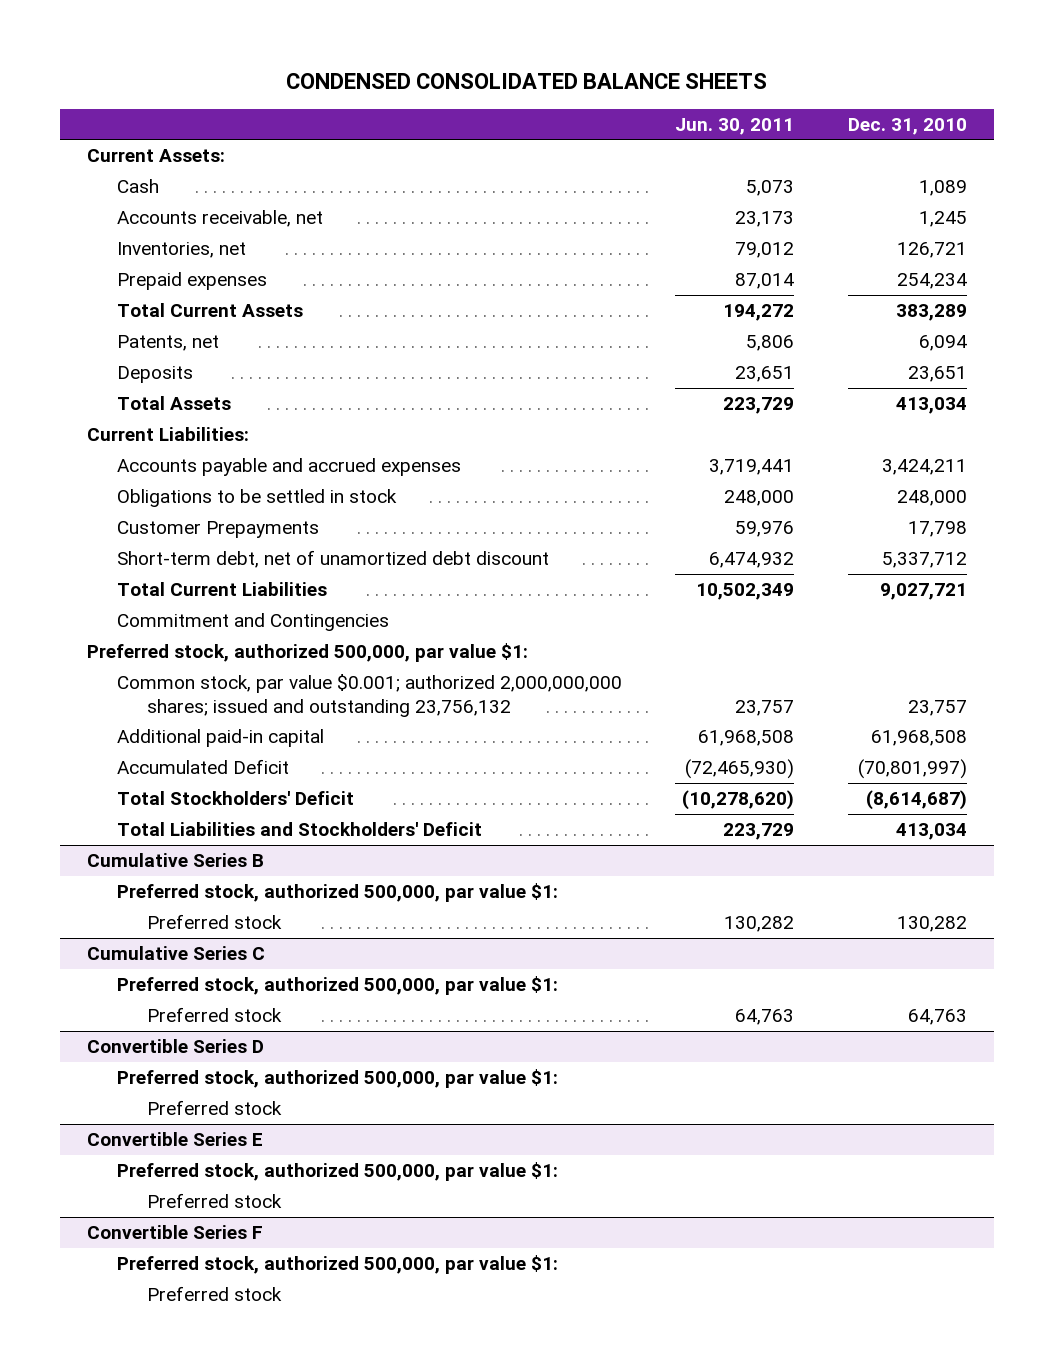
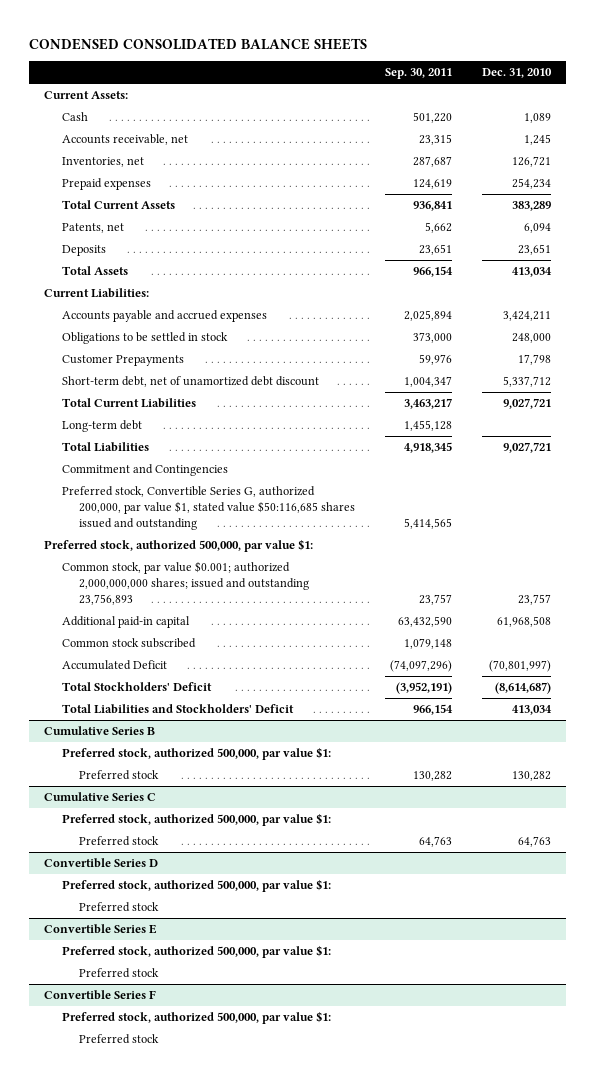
[675,117,795,135] Jun. 30, 2011 -> none
none -> [384,68,452,80] Sep. 30, 2011
none -> [61,420,142,433] Long-term debt
none -> [61,442,149,453] Total Liabilities
none -> [61,486,356,530] Preferred stock, Convertible Series G, authorized 200,000, par value $1, stated value $50:116,685 shares issued and outstanding
[116,674,622,717] Common stock, par value $0.001; authorized 2,000,000,000 shares; issued and outstanding 23,756,132 -> [61,561,310,605] Common stock, par value $0.001; authorized 2,000,000,000 shares; issued and outstanding 23,756,893
none -> [61,638,196,649] Common stock subscribed

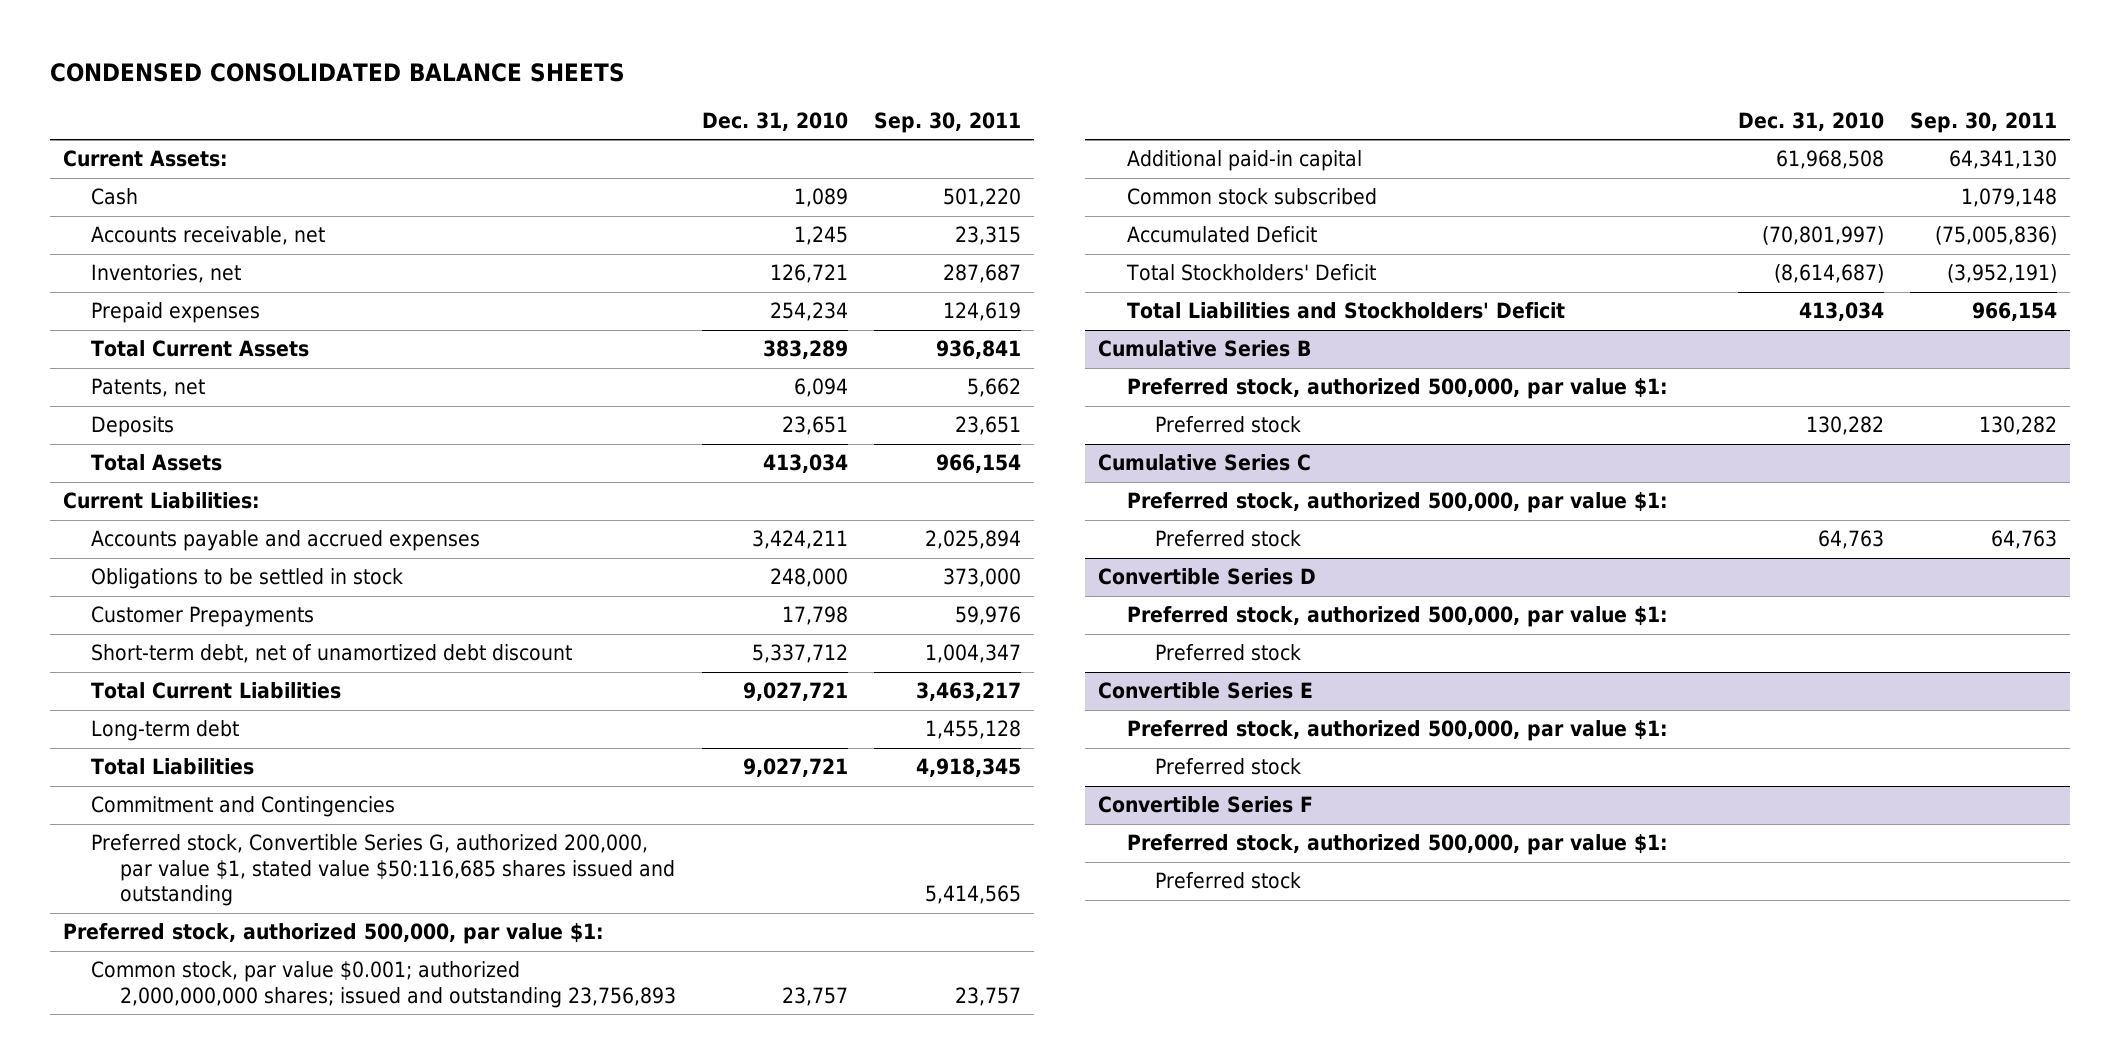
[397,616,452,628] 63,432,590 -> [1948,150,2057,170] 64,341,130
[389,660,452,673] (74,097,296) -> [1934,226,2057,246] (75,005,836)

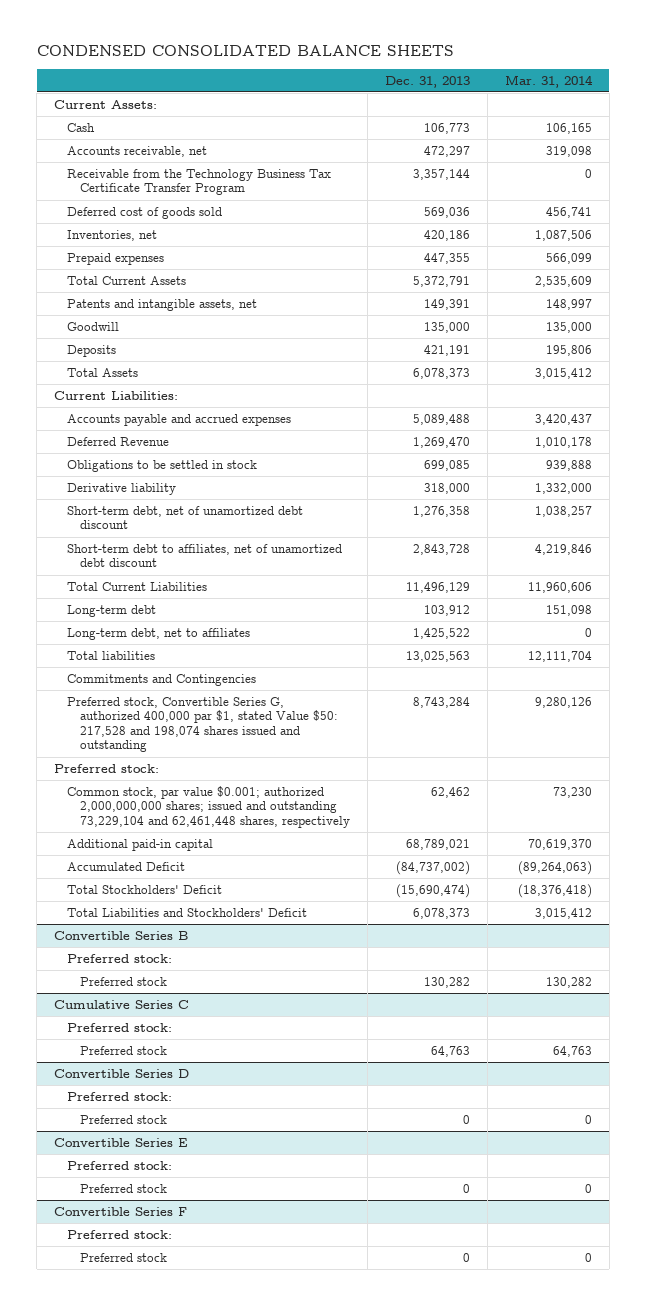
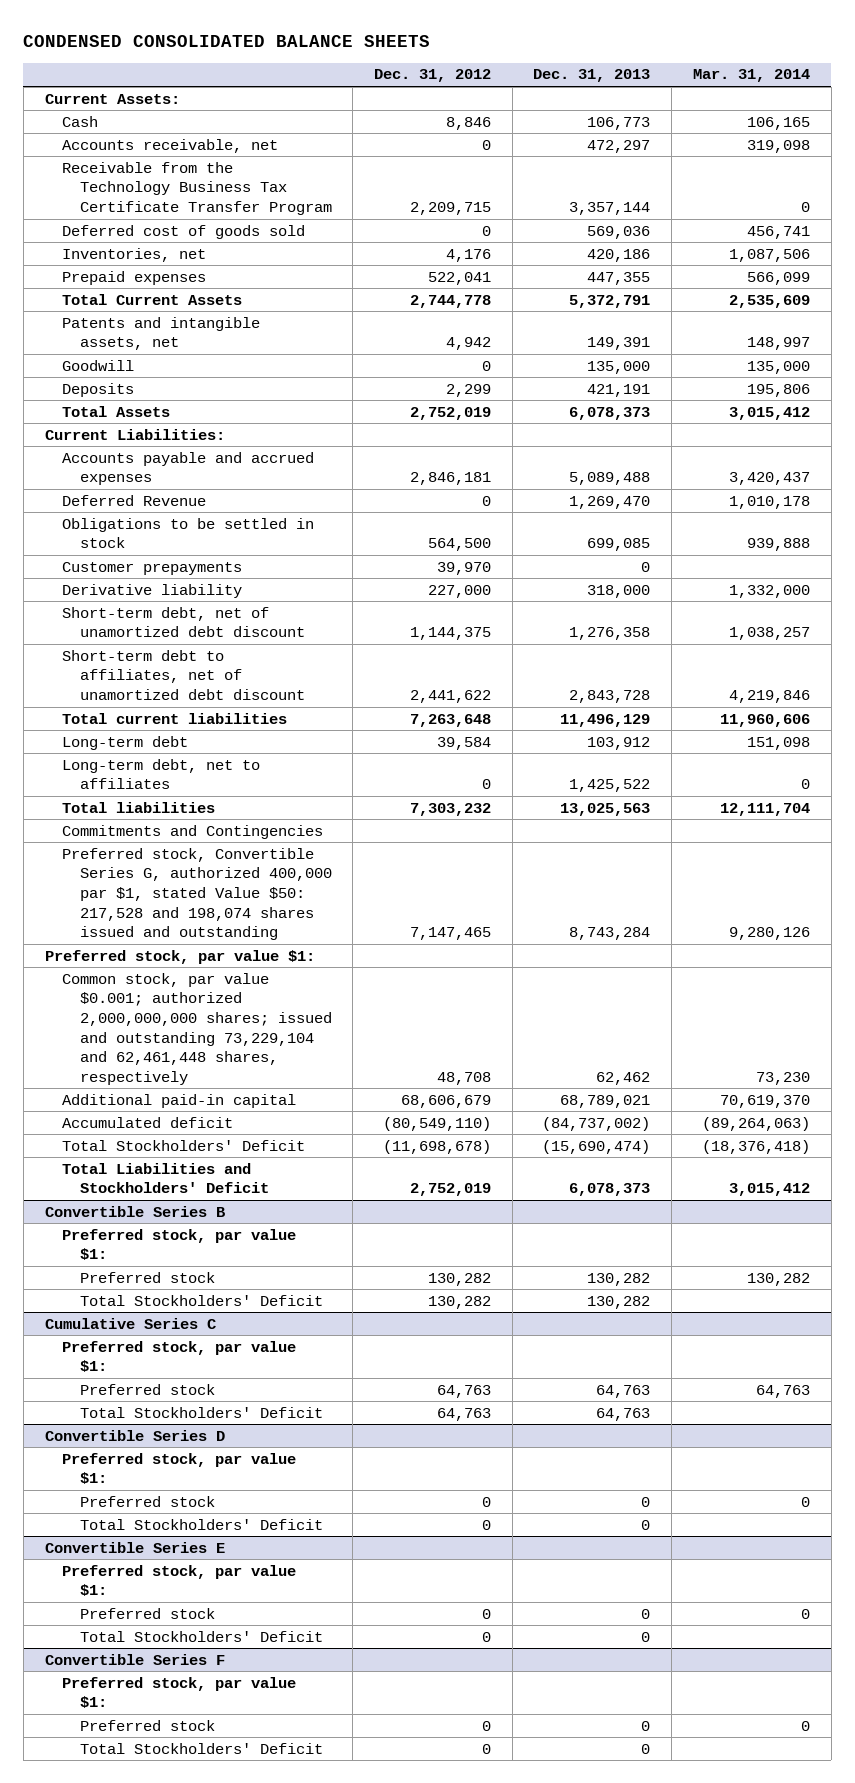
none -> [373,69,491,83] Dec. 31, 2012
none -> [62,561,243,575] Customer prepayments
[66,581,207,591] Total Current Liabilities -> [62,712,288,724] Total current liabilities
[54,763,160,773] Preferred stock: -> [44,949,315,964] Preferred stock, par value $1:
[66,861,185,871] Accumulated Deficit -> [62,1116,234,1128] Accumulated deficit
[66,953,172,963] Preferred stock: -> [62,1228,297,1261] Preferred stock, par value $1:
none -> [79,1294,323,1306] Total Stockholders' Deficit
[66,1022,172,1032] Preferred stock: -> [62,1340,297,1373] Preferred stock, par value $1:
none -> [79,1406,323,1418] Total Stockholders' Deficit
[66,1091,172,1101] Preferred stock: -> [62,1452,297,1485] Preferred stock, par value $1:
none -> [79,1518,323,1530] Total Stockholders' Deficit
[66,1160,172,1170] Preferred stock: -> [62,1564,297,1597] Preferred stock, par value $1:
none -> [79,1630,323,1642] Total Stockholders' Deficit
[66,1229,172,1239] Preferred stock: -> [62,1676,297,1709] Preferred stock, par value $1:
none -> [79,1742,323,1754] Total Stockholders' Deficit

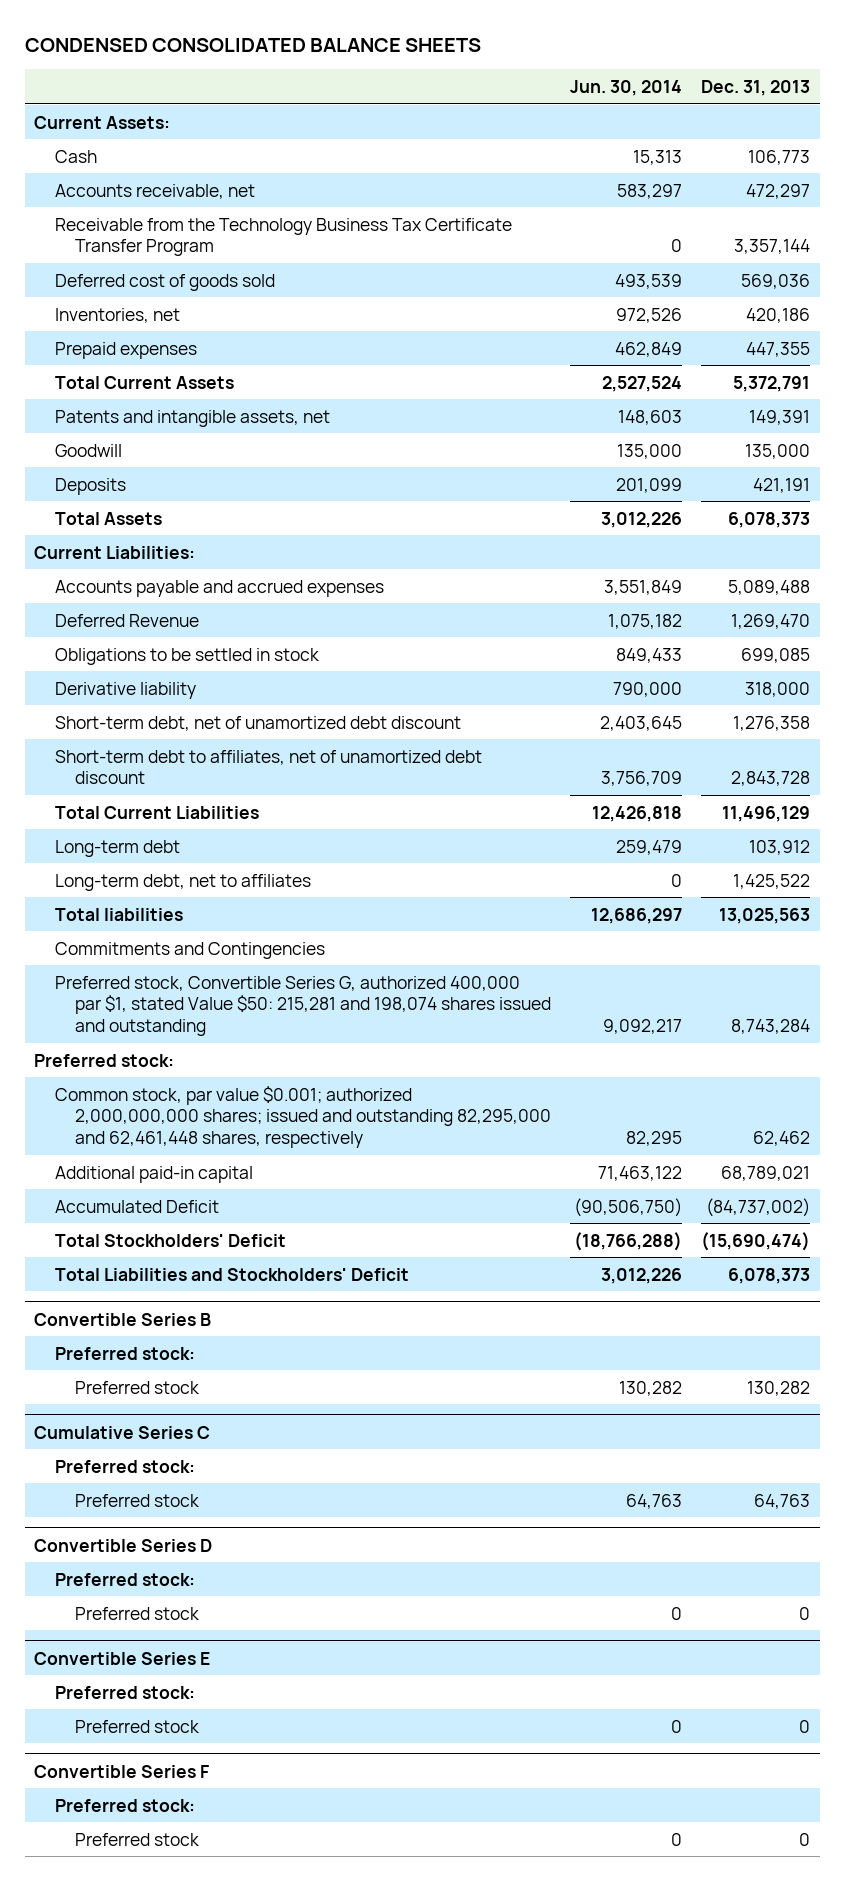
[373,69,491,83] Dec. 31, 2012 -> none
[692,69,810,83] Mar. 31, 2014 -> none
none -> [570,79,683,96] Jun. 30, 2014
[62,561,243,575] Customer prepayments -> none
[62,712,288,724] Total current liabilities -> [54,805,259,819] Total Current Liabilities
[62,847,332,941] Preferred stock, Convertible Series G, authorized 400,000 par $1, stated Value $50: 217,528 and 198,074 shares issued and outstanding -> [54,975,552,1037] Preferred stock, Convertible Series G, authorized 400,000 par $1, stated Value $50: 215,281 and 198,074 shares issued and outstanding
[44,949,315,964] Preferred stock, par value $1: -> [34,1053,175,1067] Preferred stock:
[62,972,332,1085] Common stock, par value $0.001; authorized 2,000,000,000 shares; issued and outstanding 73,229,104 and 62,461,448 shares, respectively -> [54,1085,552,1149] Common stock, par value $0.001; authorized 2,000,000,000 shares; issued and outstanding 82,295,000 and 62,461,448 shares, respectively
[62,1116,234,1128] Accumulated deficit -> [54,1199,219,1213] Accumulated Deficit
[62,1228,297,1261] Preferred stock, par value $1: -> [54,1346,195,1360] Preferred stock:
[79,1294,323,1306] Total Stockholders' Deficit -> none
[62,1340,297,1373] Preferred stock, par value $1: -> [54,1459,195,1473] Preferred stock:
[79,1406,323,1418] Total Stockholders' Deficit -> none
[62,1452,297,1485] Preferred stock, par value $1: -> [54,1572,195,1586] Preferred stock:
[79,1518,323,1530] Total Stockholders' Deficit -> none
[62,1564,297,1597] Preferred stock, par value $1: -> [54,1685,195,1699] Preferred stock:
[79,1630,323,1642] Total Stockholders' Deficit -> none
[62,1676,297,1709] Preferred stock, par value $1: -> [54,1798,195,1812] Preferred stock:
[79,1742,323,1754] Total Stockholders' Deficit -> none

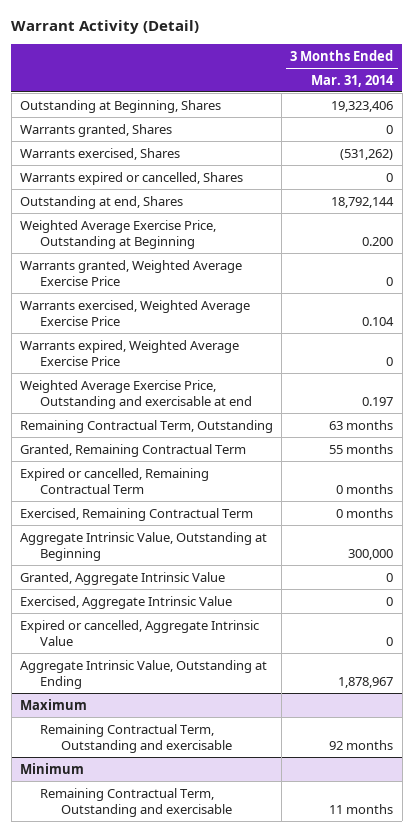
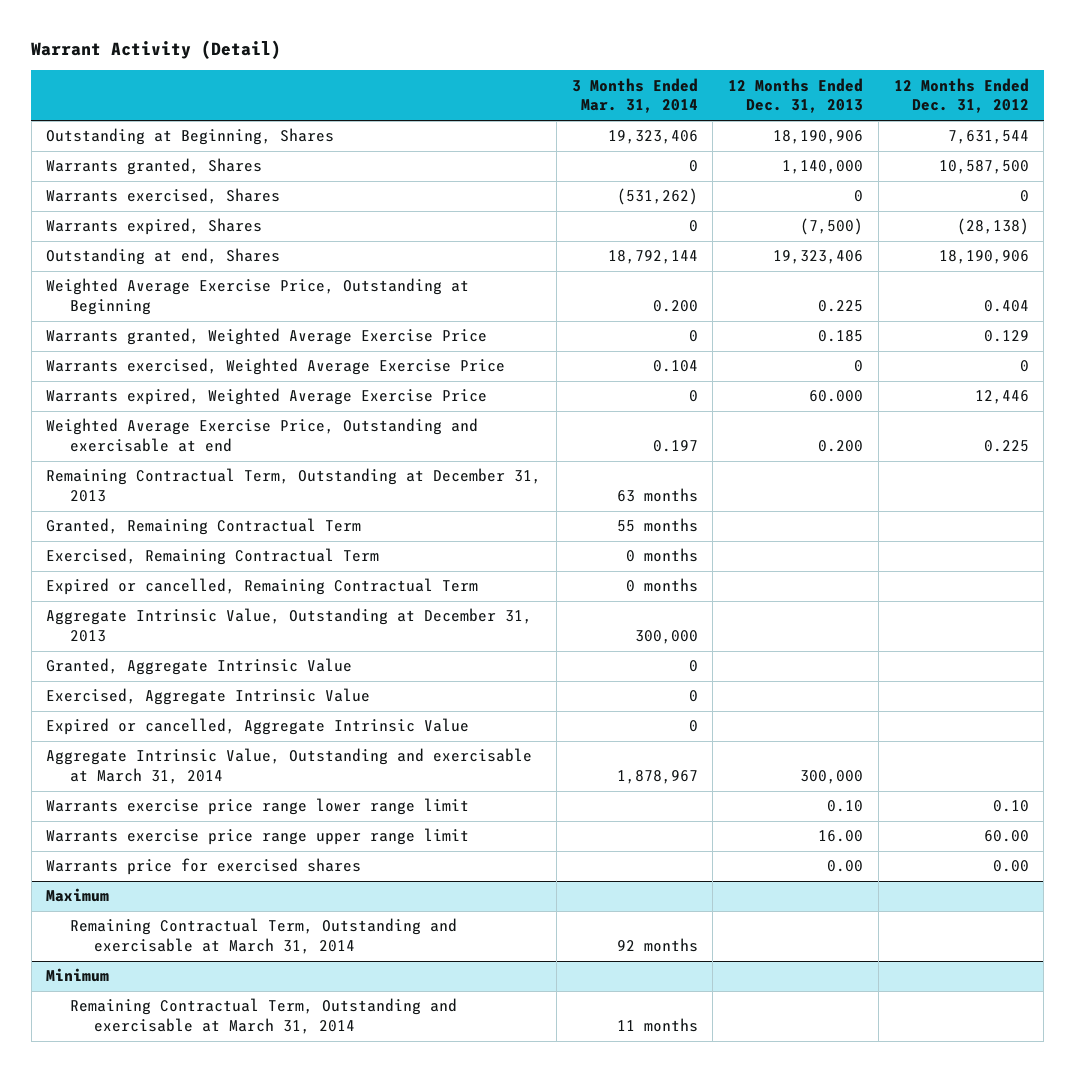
none -> [728,77,864,114] 12 Months Ended Dec. 31, 2013
none -> [893,77,1029,114] 12 Months Ended Dec. 31, 2012
[19,171,243,185] Warrants expired or cancelled, Shares -> [46,218,263,236] Warrants expired, Shares
[19,419,273,433] Remaining Contractual Term, Outstanding -> [46,468,542,502] Remaining Contractual Term, Outstanding at December 31, 2013
[19,467,209,495] Expired or cancelled, Remaining Contractual Term -> [46,578,479,596] Expired or cancelled, Remaining Contractual Term
[19,531,267,562] Aggregate Intrinsic Value, Outstanding at Beginning -> [46,608,533,642] Aggregate Intrinsic Value, Outstanding at December 31, 2013
[19,659,267,690] Aggregate Intrinsic Value, Outstanding at Ending -> [46,748,533,784] Aggregate Intrinsic Value, Outstanding and exercisable at March 31, 2014
none -> [46,798,470,816] Warrants exercise price range lower range limit
none -> [46,828,470,846] Warrants exercise price range upper range limit
none -> [46,858,362,876] Warrants price for exercised shares
[40,723,232,754] Remaining Contractual Term, Outstanding and exercisable -> [70,918,458,954] Remaining Contractual Term, Outstanding and exercisable at March 31, 2014
[40,787,232,818] Remaining Contractual Term, Outstanding and exercisable -> [70,998,458,1034] Remaining Contractual Term, Outstanding and exercisable at March 31, 2014

